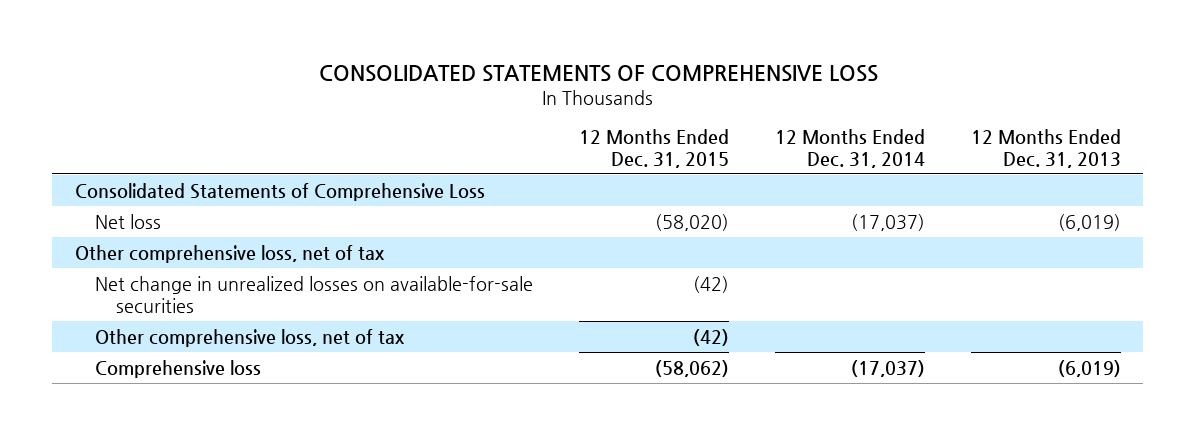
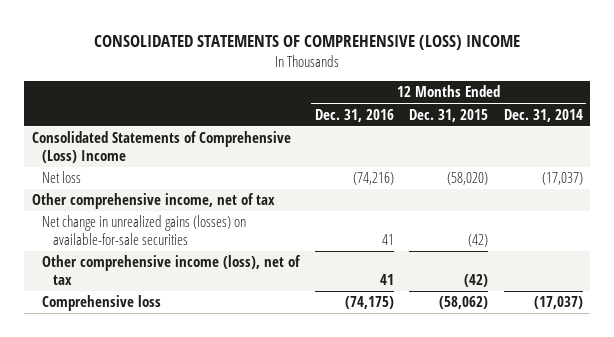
[318,64,878,82] CONSOLIDATED STATEMENTS OF COMPREHENSIVE LOSS -> [94,34,521,50] CONSOLIDATED STATEMENTS OF COMPREHENSIVE (LOSS) INCOME
[970,128,1121,168] 12 Months Ended Dec. 31, 2013 -> none
none -> [314,108,394,122] Dec. 31, 2016
[75,182,486,201] Consolidated Statements of Comprehensive Loss -> [31,131,291,163] Consolidated Statements of Comprehensive (Loss) Income
[75,244,386,263] Other comprehensive loss, net of tax -> [31,193,275,210] Other comprehensive income, net of tax
[95,275,534,313] Net change in unrealized losses on available-for-sale securities -> [42,215,247,245] Net change in unrealized gains (losses) on available-for-sale securities
[95,328,406,347] Other comprehensive loss, net of tax -> [42,255,302,285] Other comprehensive income (loss), net of tax

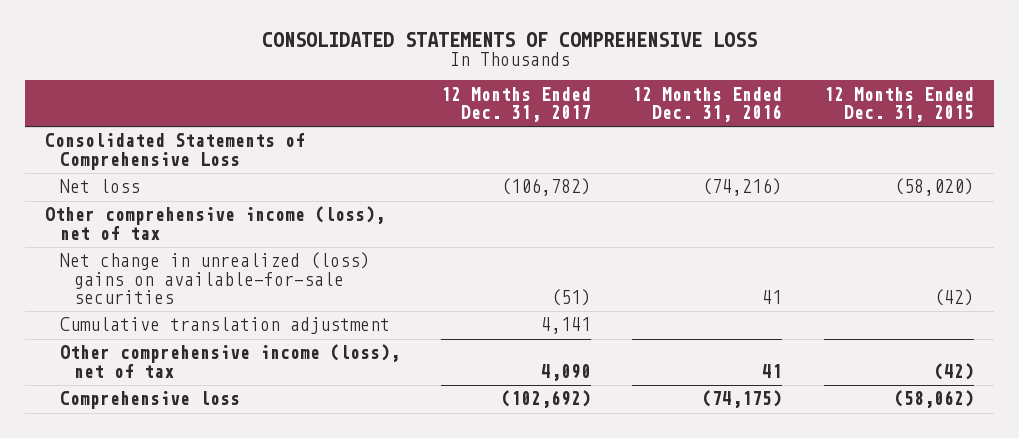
[94,34,521,50] CONSOLIDATED STATEMENTS OF COMPREHENSIVE (LOSS) INCOME -> [261,31,757,47] CONSOLIDATED STATEMENTS OF COMPREHENSIVE LOSS
[503,108,583,122] Dec. 31, 2014 -> none
none -> [441,86,592,123] 12 Months Ended Dec. 31, 2017
[31,131,291,163] Consolidated Statements of Comprehensive (Loss) Income -> [45,133,306,170] Consolidated Statements of Comprehensive Loss
[31,193,275,210] Other comprehensive income, net of tax -> [45,206,386,240] Other comprehensive income (loss), net of tax
[42,215,247,245] Net change in unrealized gains (losses) on available-for-sale securities -> [59,252,370,305] Net change in unrealized (loss) gains on available-for-sale securities
none -> [59,317,390,335] Cumulative translation adjustment

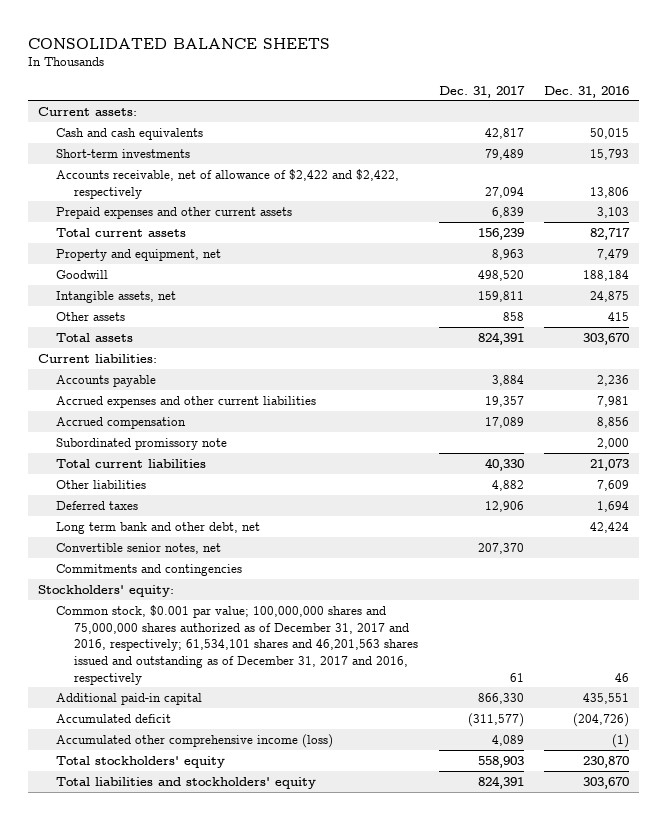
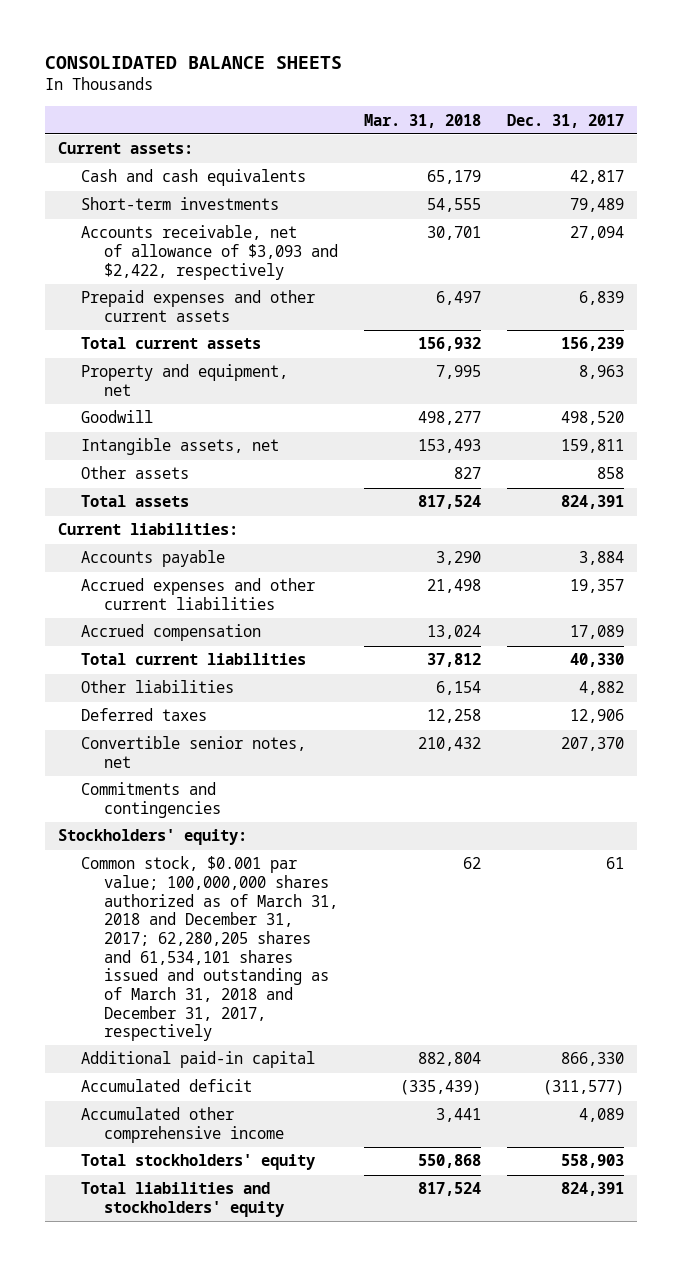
[543,85,629,98] Dec. 31, 2016 -> none
none -> [363,113,481,128] Mar. 31, 2018
[56,168,400,199] Accounts receivable, net of allowance of $2,422 and $2,422, respectively -> [81,225,339,280] Accounts receivable, net of allowance of $3,093 and $2,422, respectively
[56,437,228,450] Subordinated promissory note -> none
[56,521,261,534] Long term bank and other debt, net -> none
[56,604,419,685] Common stock, $0.001 par value; 100,000,000 shares and 75,000,000 shares authorized as of December 31, 2017 and 2016, respectively; 61,534,101 shares and 46,201,563 shares issued and outstanding as of December 31, 2017 and 2016, respectively -> [81,856,339,1042] Common stock, $0.001 par value; 100,000,000 shares authorized as of March 31, 2018 and December 31, 2017; 62,280,205 shares and 61,534,101 shares issued and outstanding as of March 31, 2018 and December 31, 2017, respectively
[56,733,334,748] Accumulated other comprehensive income (loss) -> [81,1107,285,1144] Accumulated other comprehensive income

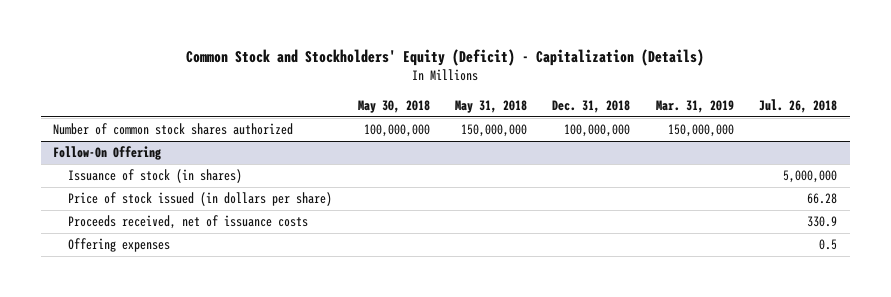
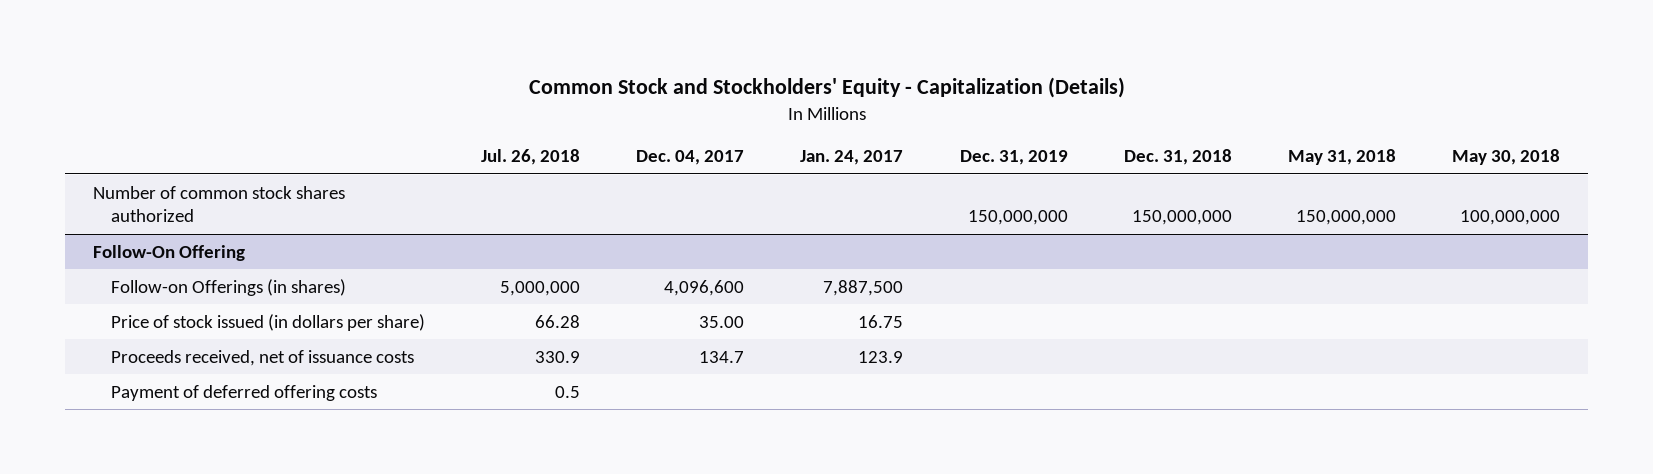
[186,48,705,66] Common Stock and Stockholders' Equity (Deficit) - Capitalization (Details) -> [528,77,1125,99] Common Stock and Stockholders' Equity - Capitalization (Details)
[655,99,734,113] Mar. 31, 2019 -> none
none -> [636,150,745,166] Dec. 04, 2017
none -> [800,150,904,166] Jan. 24, 2017
none -> [959,150,1068,166] Dec. 31, 2019
[564,124,631,138] 100,000,000 -> [1131,210,1232,226] 150,000,000
[68,169,243,184] Issuance of stock (in shares) -> [110,278,346,296] Follow-on Offerings (in shares)
[68,238,171,253] Offering expenses -> [110,384,377,401] Payment of deferred offering costs

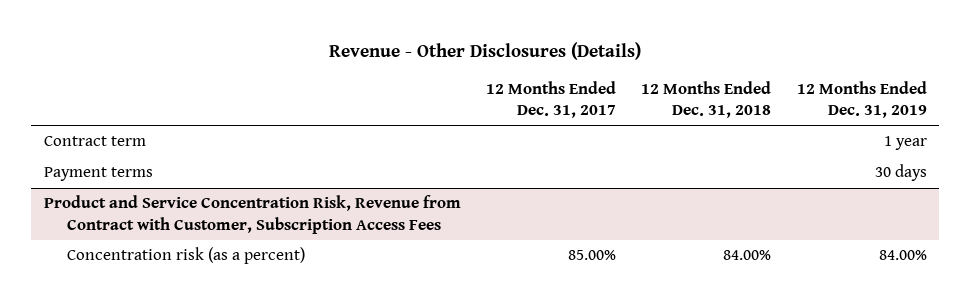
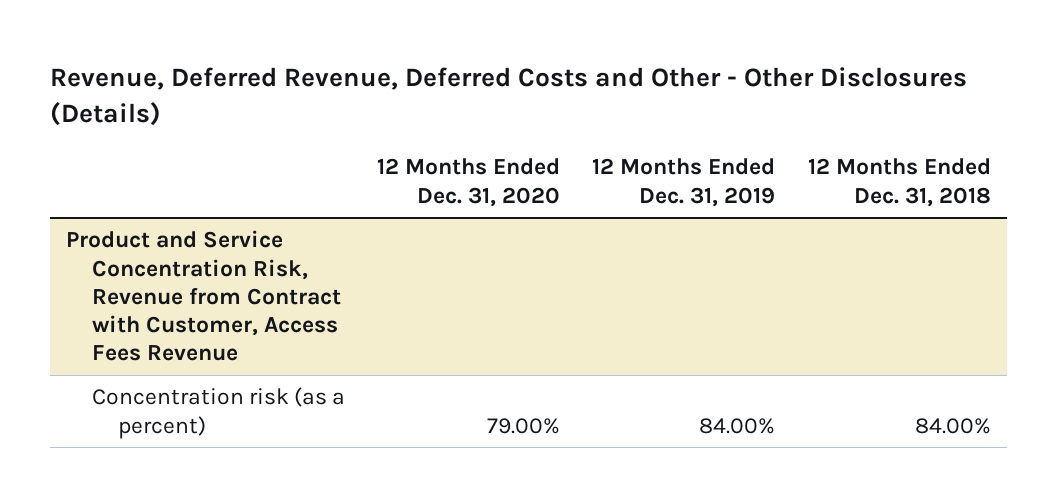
[329,41,642,60] Revenue - Other Disclosures (Details) -> [49,66,967,126] Revenue, Deferred Revenue, Deferred Costs and Other - Other Disclosures (Details)
[485,80,616,119] 12 Months Ended Dec. 31, 2017 -> none
none -> [377,158,561,207] 12 Months Ended Dec. 31, 2020
[43,136,146,147] Contract term -> none
[43,167,153,182] Payment terms -> none
[43,195,461,234] Product and Service Concentration Risk, Revenue from Contract with Customer, Subscription Access Fees -> [65,230,341,362] Product and Service Concentration Risk, Revenue from Contract with Customer, Access Fees Revenue

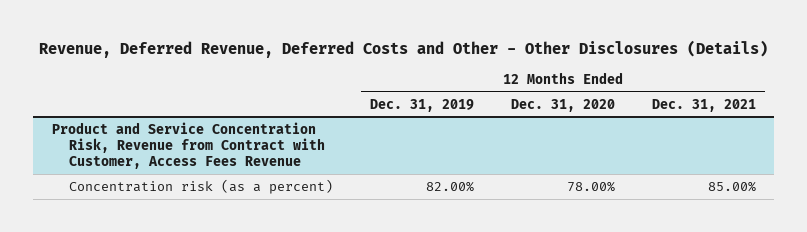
[807,158,991,207] 12 Months Ended Dec. 31, 2018 -> none
none -> [651,98,756,112] Dec. 31, 2021
[487,417,561,434] 79.00% -> [566,181,615,193] 78.00%
[699,417,776,434] 84.00% -> [426,181,475,193] 82.00%

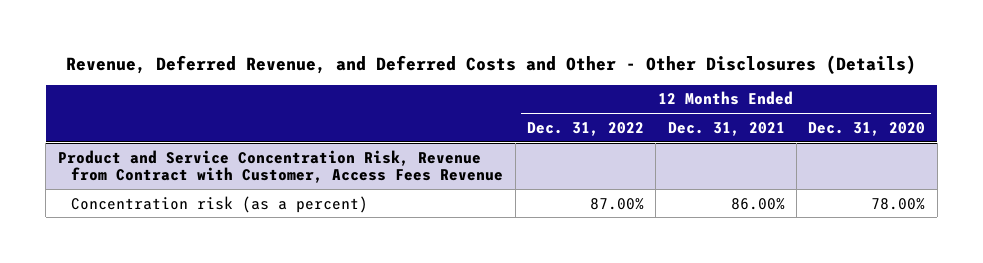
[38,39,768,58] Revenue, Deferred Revenue, Deferred Costs and Other - Other Disclosures (Details) -> [66,54,917,74] Revenue, Deferred Revenue, and Deferred Costs and Other - Other Disclosures (Details)
[370,98,475,112] Dec. 31, 2019 -> none
none -> [527,121,645,136] Dec. 31, 2022
[707,181,756,193] 85.00% -> [730,197,785,210] 86.00%

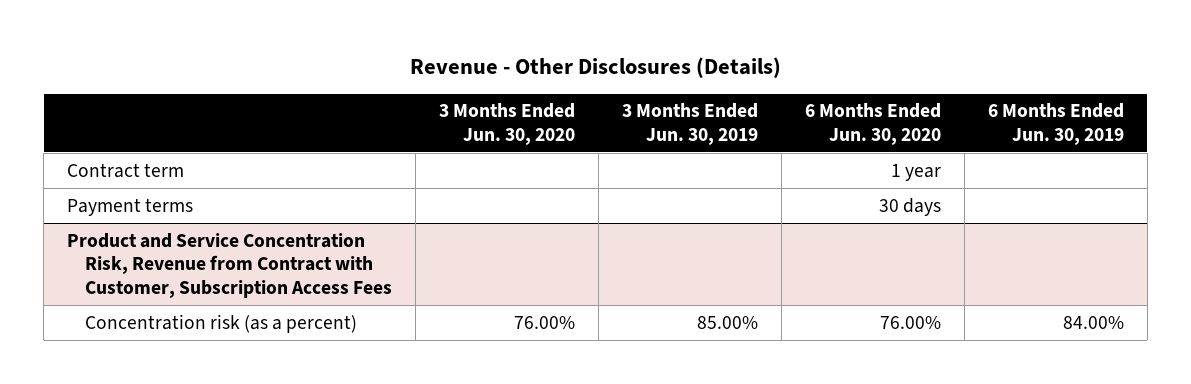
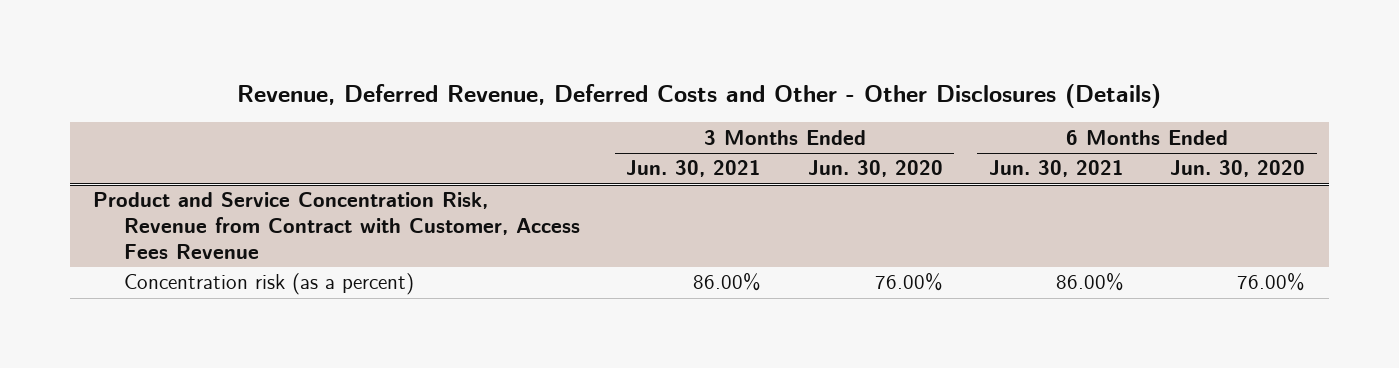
[409,57,781,79] Revenue - Other Disclosures (Details) -> [237,84,1162,109] Revenue, Deferred Revenue, Deferred Costs and Other - Other Disclosures (Details)
[621,103,758,145] 3 Months Ended Jun. 30, 2019 -> none
[987,103,1124,145] 6 Months Ended Jun. 30, 2019 -> none
none -> [626,160,762,178] Jun. 30, 2021
none -> [989,160,1125,178] Jun. 30, 2021
[67,162,185,178] Contract term -> none
[67,197,194,216] Payment terms -> none
[67,232,392,298] Product and Service Concentration Risk, Revenue from Contract with Customer, Subscription Access Fees -> [93,192,580,259] Product and Service Concentration Risk, Revenue from Contract with Customer, Access Fees Revenue

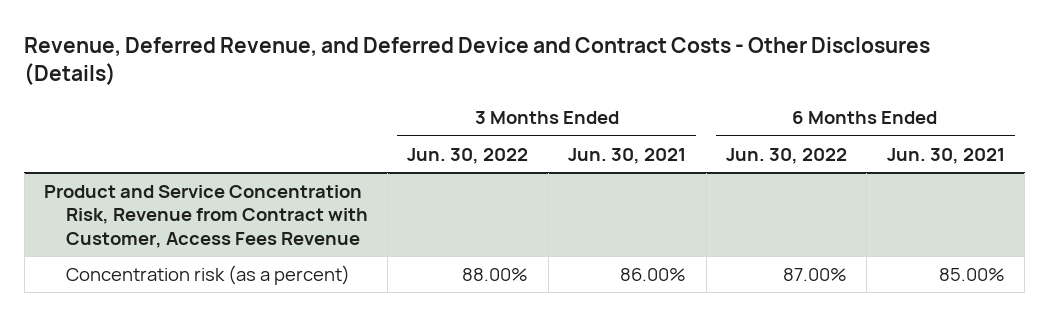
[237,84,1162,109] Revenue, Deferred Revenue, Deferred Costs and Other - Other Disclosures (Details) -> [24,36,931,86] Revenue, Deferred Revenue, and Deferred Device and Contract Costs - Other Disclosures (Details)
[807,160,943,178] Jun. 30, 2020 -> none
[1170,160,1306,178] Jun. 30, 2020 -> none
none -> [407,147,529,164] Jun. 30, 2022
none -> [725,147,847,164] Jun. 30, 2022
[1056,273,1125,292] 86.00% -> [938,267,1005,281] 85.00%

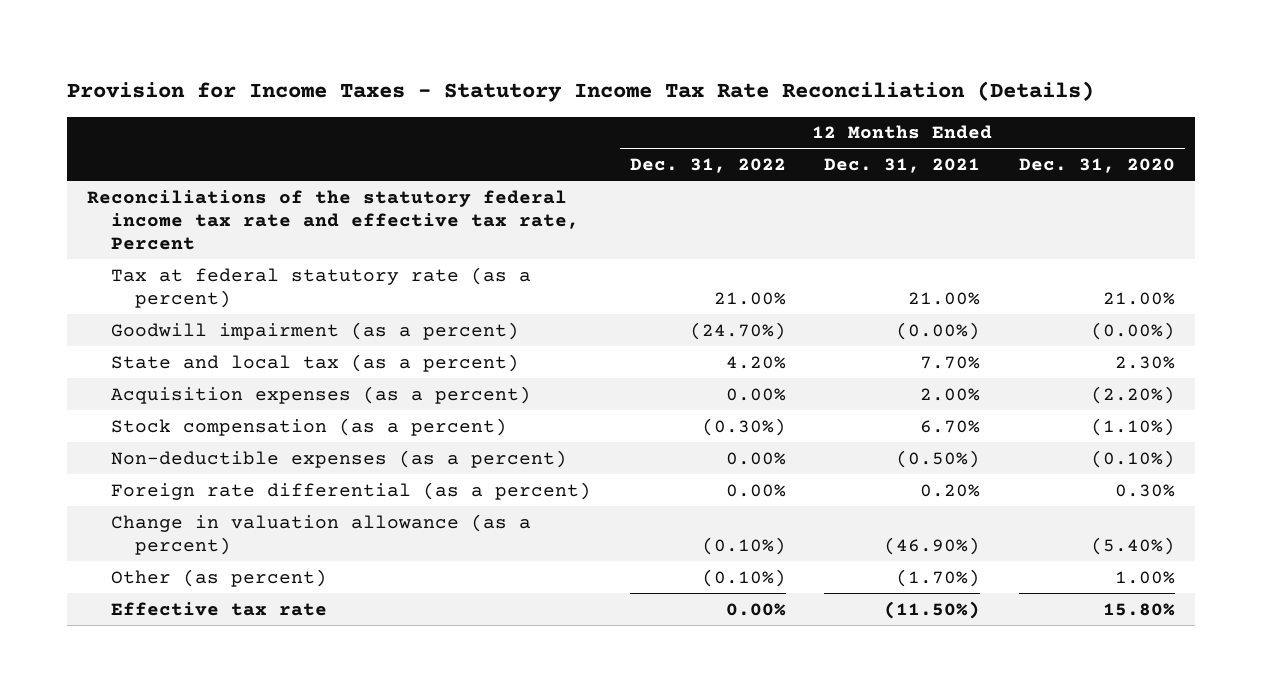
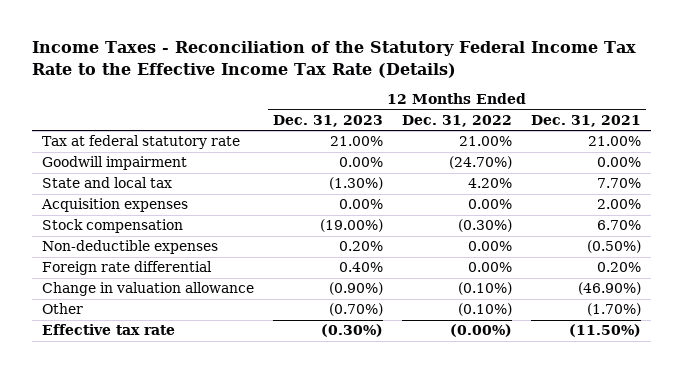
[67,81,1095,103] Provision for Income Taxes - Statutory Income Tax Rate Reconciliation (Details) -> [32,41,637,78] Income Taxes - Reconciliation of the Statutory Federal Income Tax Rate to the Effective Income Tax Rate (Details)
[1019,158,1176,174] Dec. 31, 2020 -> none
none -> [272,114,383,127] Dec. 31, 2023
[86,189,579,251] Reconciliations of the statutory federal income tax rate and effective tax rate, Percent -> none
[110,266,531,308] Tax at federal statutory rate (as a percent) -> [41,135,240,150] Tax at federal statutory rate
[110,321,519,340] Goodwill impairment (as a percent) -> [41,156,187,171] Goodwill impairment
[896,321,981,340] (0.00%) -> [597,157,642,168] 0.00%
[110,353,519,372] State and local tax (as a percent) -> [41,177,172,189] State and local tax
[110,385,531,404] Acquisition expenses (as a percent) -> [40,198,188,213] Acquisition expenses
[110,417,507,436] Stock compensation (as a percent) -> [41,219,183,234] Stock compensation
[110,449,567,468] Non-deductible expenses (as a percent) -> [41,240,218,255] Non-deductible expenses
[110,481,591,500] Foreign rate differential (as a percent) -> [41,261,212,276] Foreign rate differential
[110,513,531,555] Change in valuation allowance (as a percent) -> [41,282,254,297] Change in valuation allowance
[110,568,327,587] Other (as percent) -> [41,303,83,315] Other
[725,602,786,616] 0.00% -> [449,324,512,338] (0.00%)

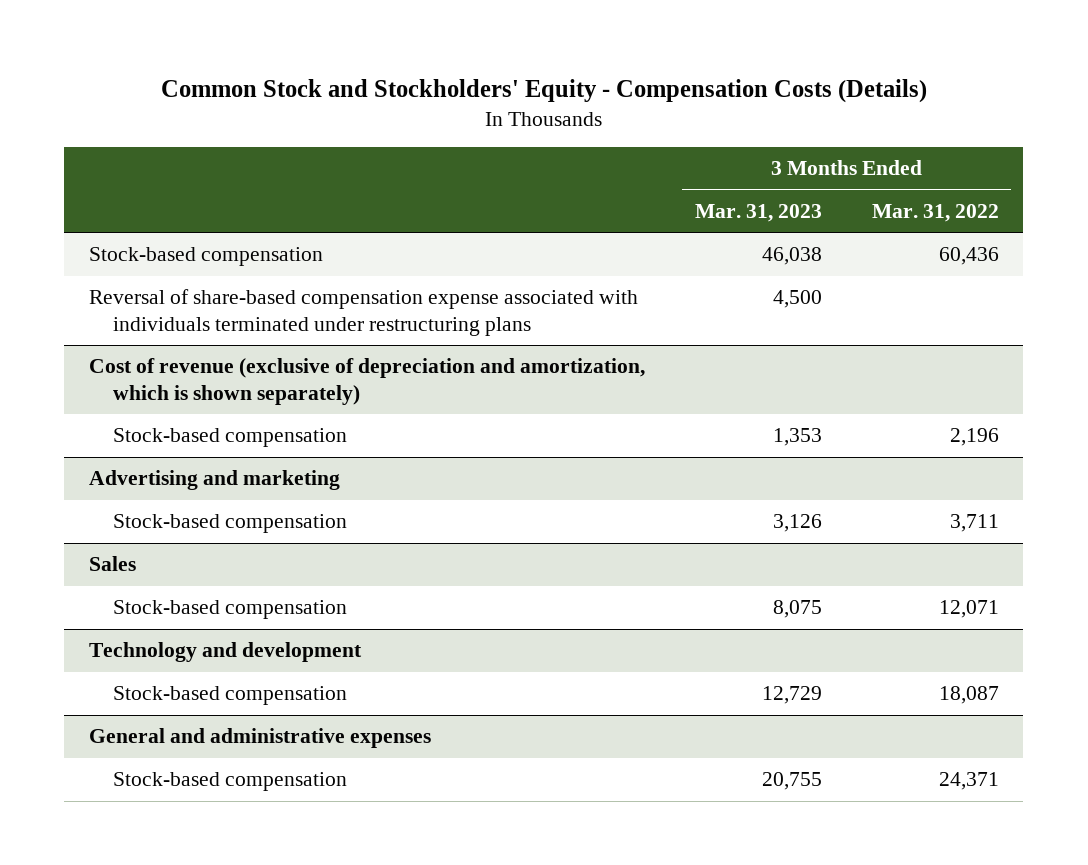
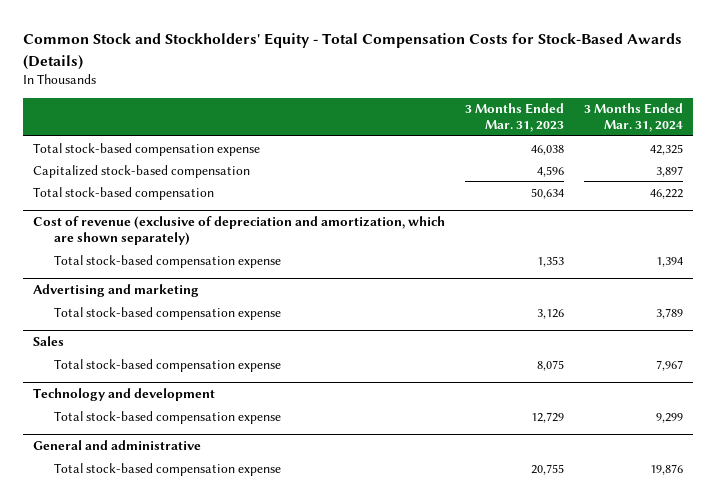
[160,79,927,104] Common Stock and Stockholders' Equity - Compensation Costs (Details) -> [23,33,683,70] Common Stock and Stockholders' Equity - Total Compensation Costs for Stock-Based Awards (Details)
[871,203,999,222] Mar. 31, 2022 -> none
none -> [583,103,683,133] 3 Months Ended Mar. 31, 2024
[88,289,638,336] Reversal of share-based compensation expense associated with individuals terminated under restructuring plans -> none
[88,247,323,267] Stock-based compensation -> [33,142,261,156] Total stock-based compensation expense
none -> [33,164,251,178] Capitalized stock-based compensation
none -> [33,186,215,200] Total stock-based compensation
[88,358,645,405] Cost of revenue (exclusive of depreciation and amortization, which is shown separately) -> [33,216,446,246] Cost of revenue (exclusive of depreciation and amortization, which are shown separately)
[113,428,348,448] Stock-based compensation -> [54,254,282,268] Total stock-based compensation expense
[113,514,348,534] Stock-based compensation -> [54,306,282,320] Total stock-based compensation expense
[113,600,348,620] Stock-based compensation -> [54,358,282,372] Total stock-based compensation expense
[113,686,348,706] Stock-based compensation -> [54,410,282,424] Total stock-based compensation expense
[88,728,431,749] General and administrative expenses -> [33,440,202,451] General and administrative
[113,772,348,792] Stock-based compensation -> [54,462,282,476] Total stock-based compensation expense

